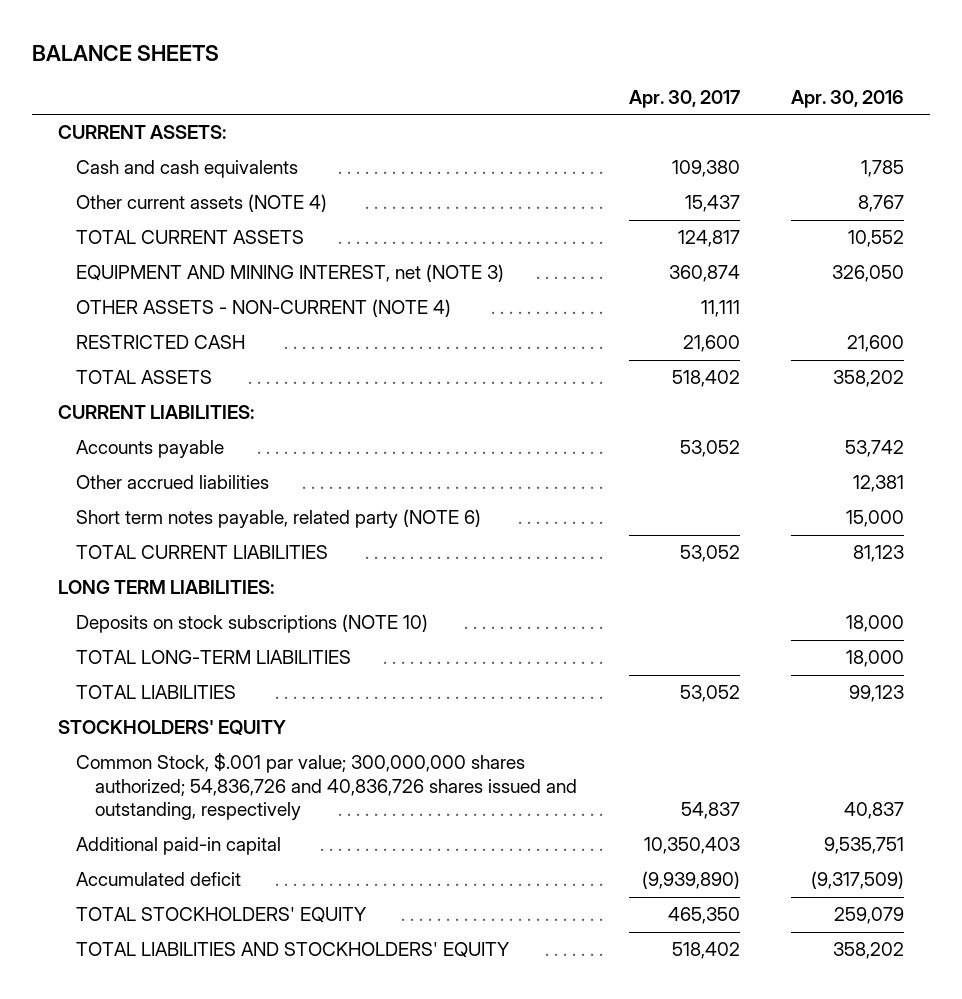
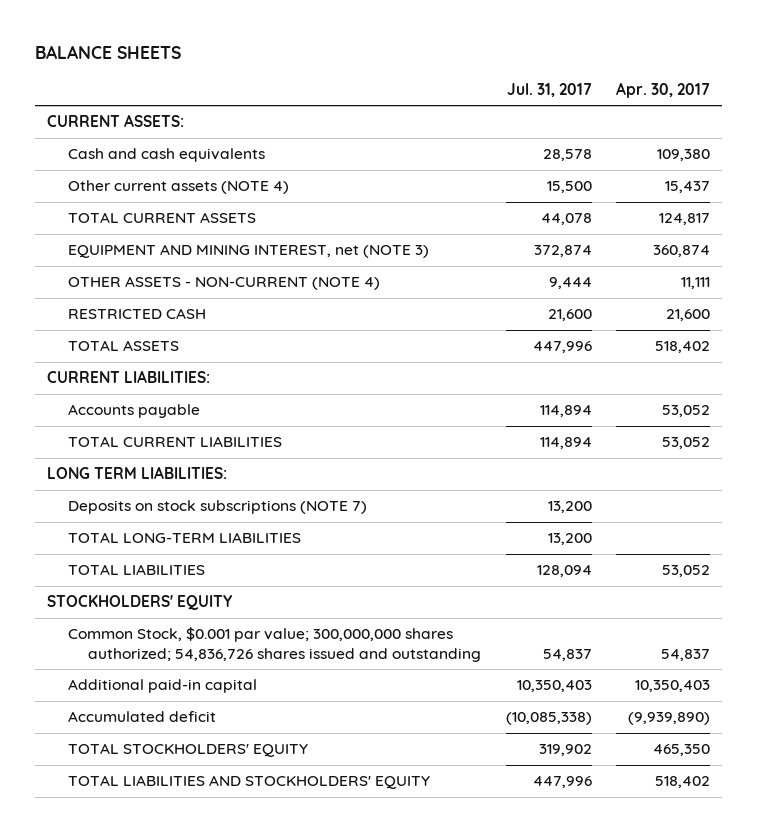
[791,89,905,108] Apr. 30, 2016 -> none
none -> [506,83,592,98] Jul. 31, 2017
[76,475,270,490] Other accrued liabilities -> none
[76,509,482,529] Short term notes payable, related party (NOTE 6) -> none
[76,614,429,634] Deposits on stock subscriptions (NOTE 10) -> [67,500,367,515] Deposits on stock subscriptions (NOTE 7)
[76,753,577,821] Common Stock, $.001 par value; 300,000,000 shares authorized; 54,836,726 and 40,836,726 shares issued and outstanding, respectively -> [67,627,482,662] Common Stock, $0.001 par value; 300,000,000 shares authorized; 54,836,726 shares issued and outstanding

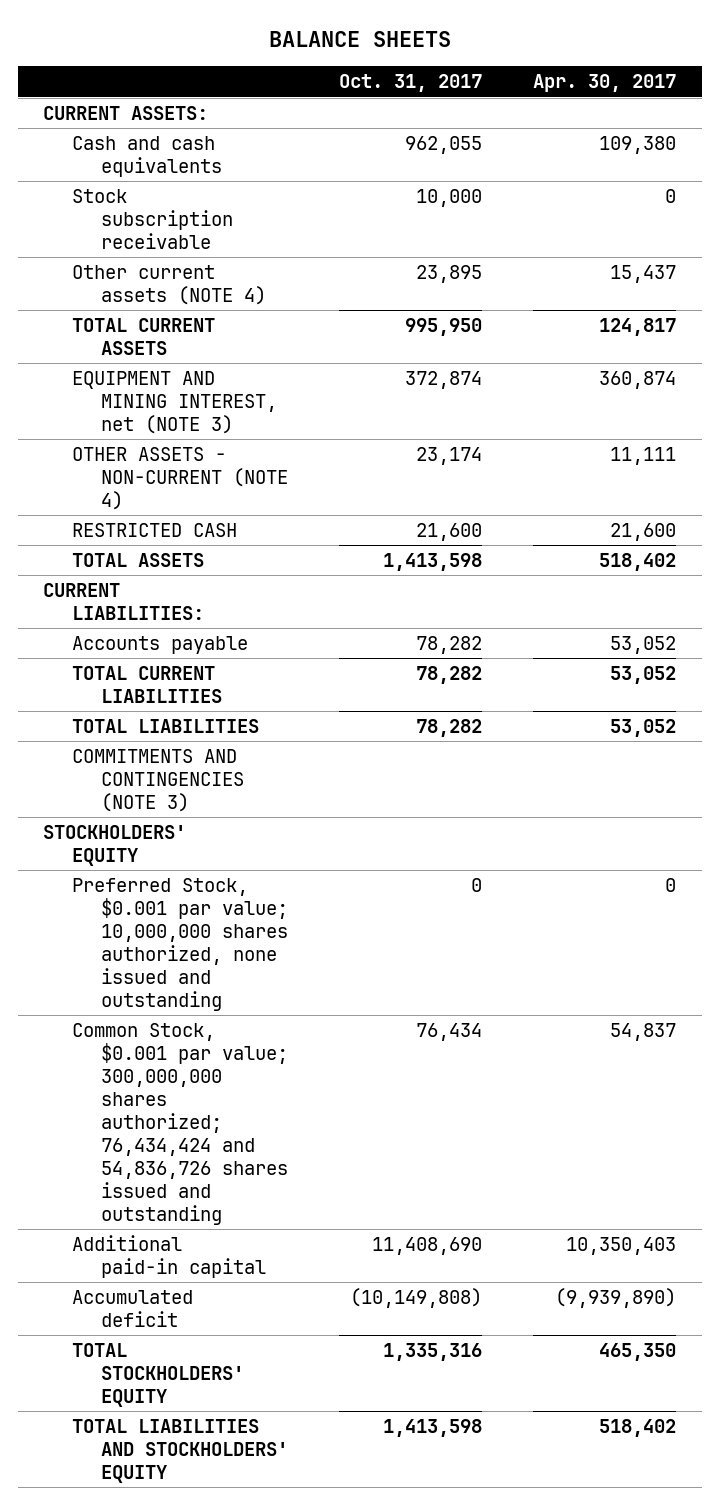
[506,83,592,98] Jul. 31, 2017 -> none
none -> [339,74,483,93] Oct. 31, 2017
none -> [72,189,233,249] Stock subscription receivable
[46,466,227,480] LONG TERM LIABILITIES: -> none
[67,500,367,515] Deposits on stock subscriptions (NOTE 7) -> none
[67,532,301,544] TOTAL LONG-TERM LIABILITIES -> none
none -> [72,749,244,812] COMMITMENTS AND CONTINGENCIES (NOTE 3)
none -> [72,878,288,1011] Preferred Stock, $0.001 par value; 10,000,000 shares authorized, none issued and outstanding
[67,627,482,662] Common Stock, $0.001 par value; 300,000,000 shares authorized; 54,836,726 shares issued and outstanding -> [72,1023,288,1225] Common Stock, $0.001 par value; 300,000,000 shares authorized; 76,434,424 and 54,836,726 shares issued and outstanding

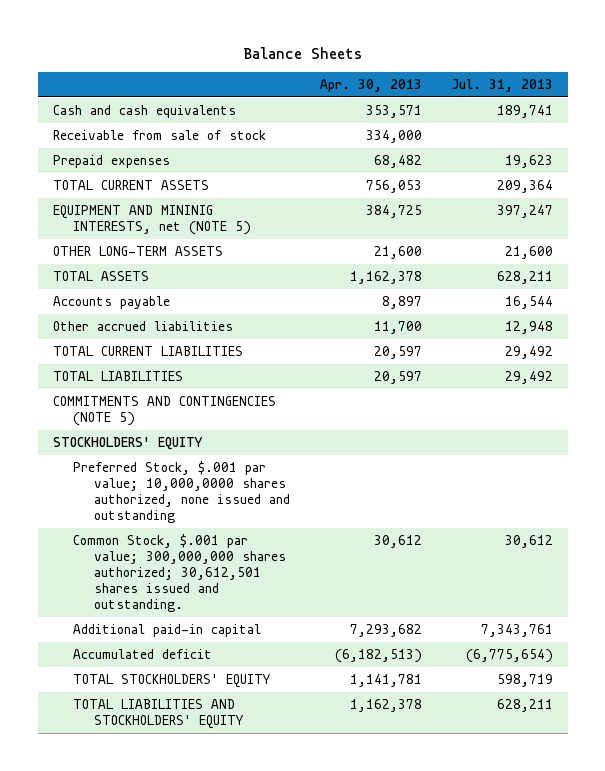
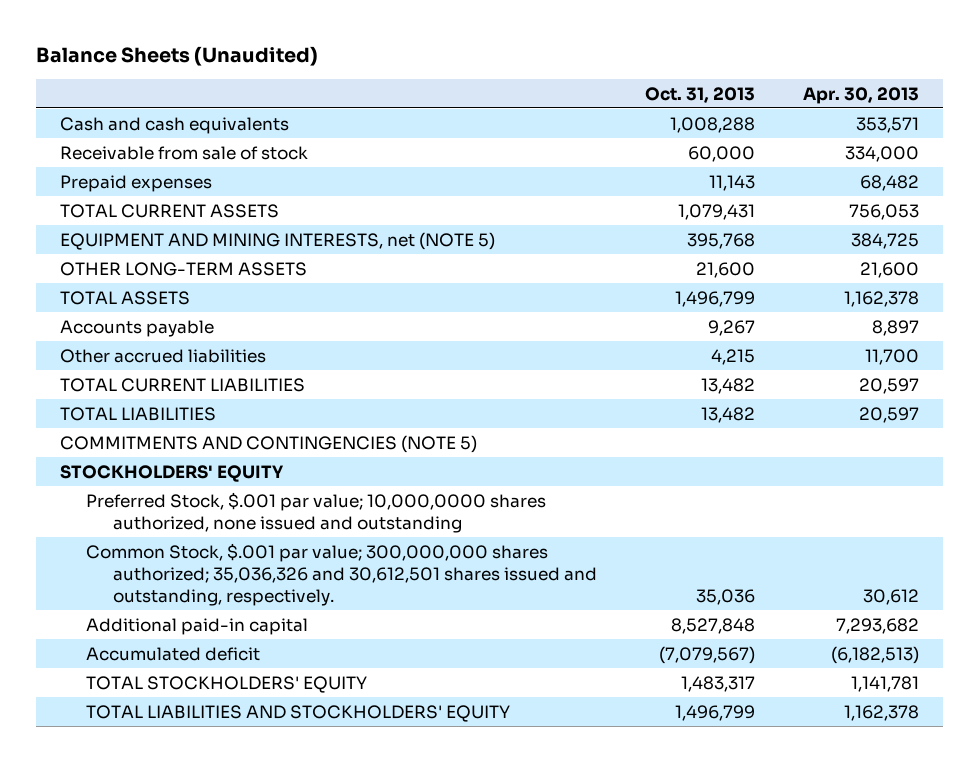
[242,46,362,59] Balance Sheets -> [35,46,318,67] Balance Sheets (Unaudited)
[451,79,553,93] Jul. 31, 2013 -> none
none -> [645,86,756,103] Oct. 31, 2013
[52,205,252,236] EQUIPMENT AND MININIG INTERESTS, net (NOTE 5) -> [59,231,495,250] EQUIPMENT AND MINING INTERESTS, net (NOTE 5)
[73,534,286,613] Common Stock, $.001 par value; 300,000,000 shares authorized; 30,612,501 shares issued and outstanding. -> [86,542,598,606] Common Stock, $.001 par value; 300,000,000 shares authorized; 35,036,326 and 30,612,501 shares issued and outstanding, respectively.

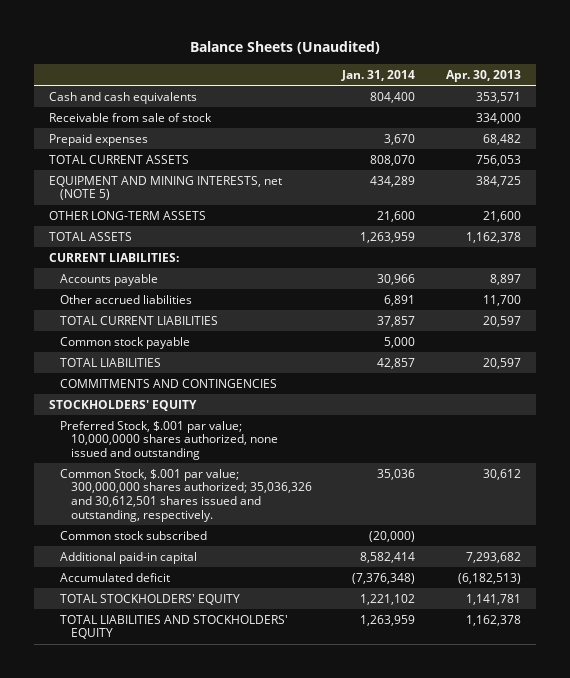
[645,86,756,103] Oct. 31, 2013 -> none
none -> [341,69,416,81] Jan. 31, 2014
none -> [49,252,180,262] CURRENT LIABILITIES:
none -> [60,336,191,349] Common stock payable
[59,434,477,453] COMMITMENTS AND CONTINGENCIES (NOTE 5) -> [60,378,278,388] COMMITMENTS AND CONTINGENCIES
none -> [60,530,208,540] Common stock subscribed

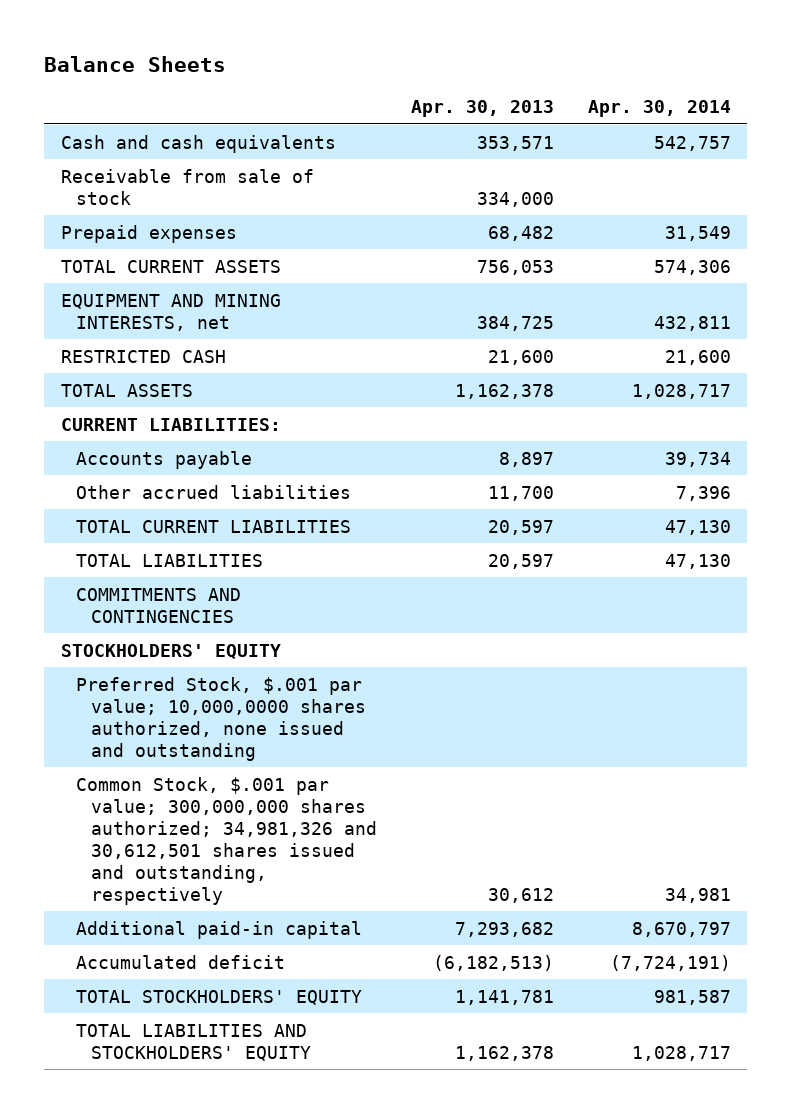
[190,41,381,55] Balance Sheets (Unaudited) -> [43,55,226,72] Balance Sheets
[341,69,416,81] Jan. 31, 2014 -> none
none -> [587,100,731,118] Apr. 30, 2014
[49,175,283,201] EQUIPMENT AND MINING INTERESTS, net (NOTE 5) -> [60,293,281,331] EQUIPMENT AND MINING INTERESTS, net
[49,210,207,220] OTHER LONG-TERM ASSETS -> [60,349,226,363] RESTRICTED CASH
[60,336,191,349] Common stock payable -> none
[60,530,208,540] Common stock subscribed -> none
[60,468,313,522] Common Stock, $.001 par value; 300,000,000 shares authorized; 35,036,326 and 30,612,501 shares issued and outstanding, respectively. -> [75,776,377,905] Common Stock, $.001 par value; 300,000,000 shares authorized; 34,981,326 and 30,612,501 shares issued and outstanding, respectively

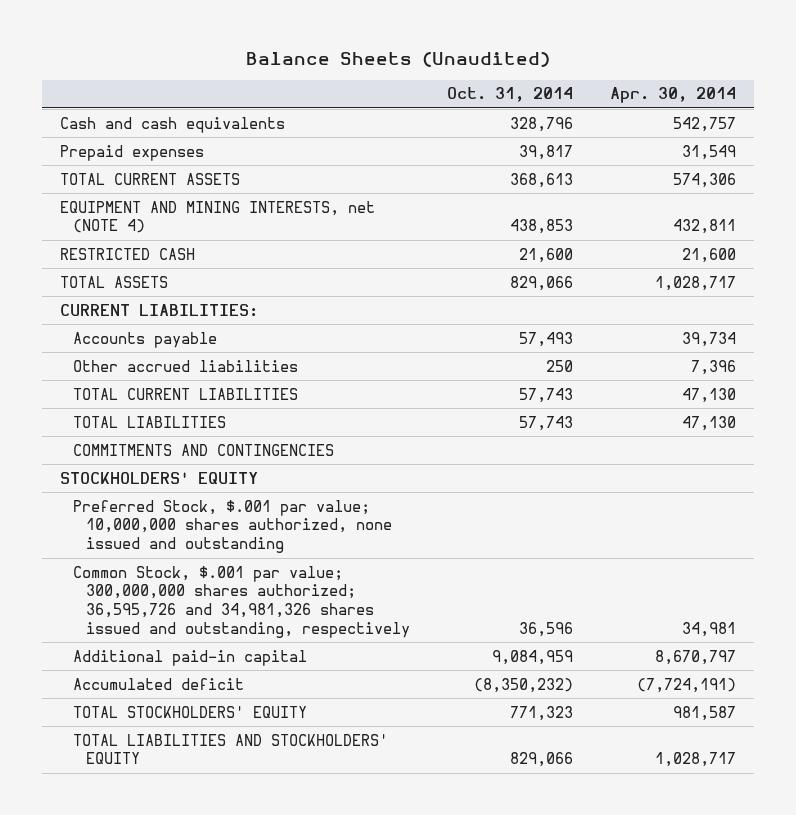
[43,55,226,72] Balance Sheets -> [245,51,550,67] Balance Sheets (Unaudited)
[410,100,554,118] Apr. 30, 2013 -> none
none -> [446,87,573,103] Oct. 31, 2014
[60,168,314,205] Receivable from sale of stock -> none
[60,293,281,331] EQUIPMENT AND MINING INTERESTS, net -> [60,200,376,234] EQUIPMENT AND MINING INTERESTS, net (NOTE 4)
[75,676,366,761] Preferred Stock, $.001 par value; 10,000,0000 shares authorized, none issued and outstanding -> [73,499,393,554] Preferred Stock, $.001 par value; 10,000,000 shares authorized, none issued and outstanding
[75,776,377,905] Common Stock, $.001 par value; 300,000,000 shares authorized; 34,981,326 and 30,612,501 shares issued and outstanding, respectively -> [73,565,411,638] Common Stock, $.001 par value; 300,000,000 shares authorized; 36,595,726 and 34,981,326 shares issued and outstanding, respectively

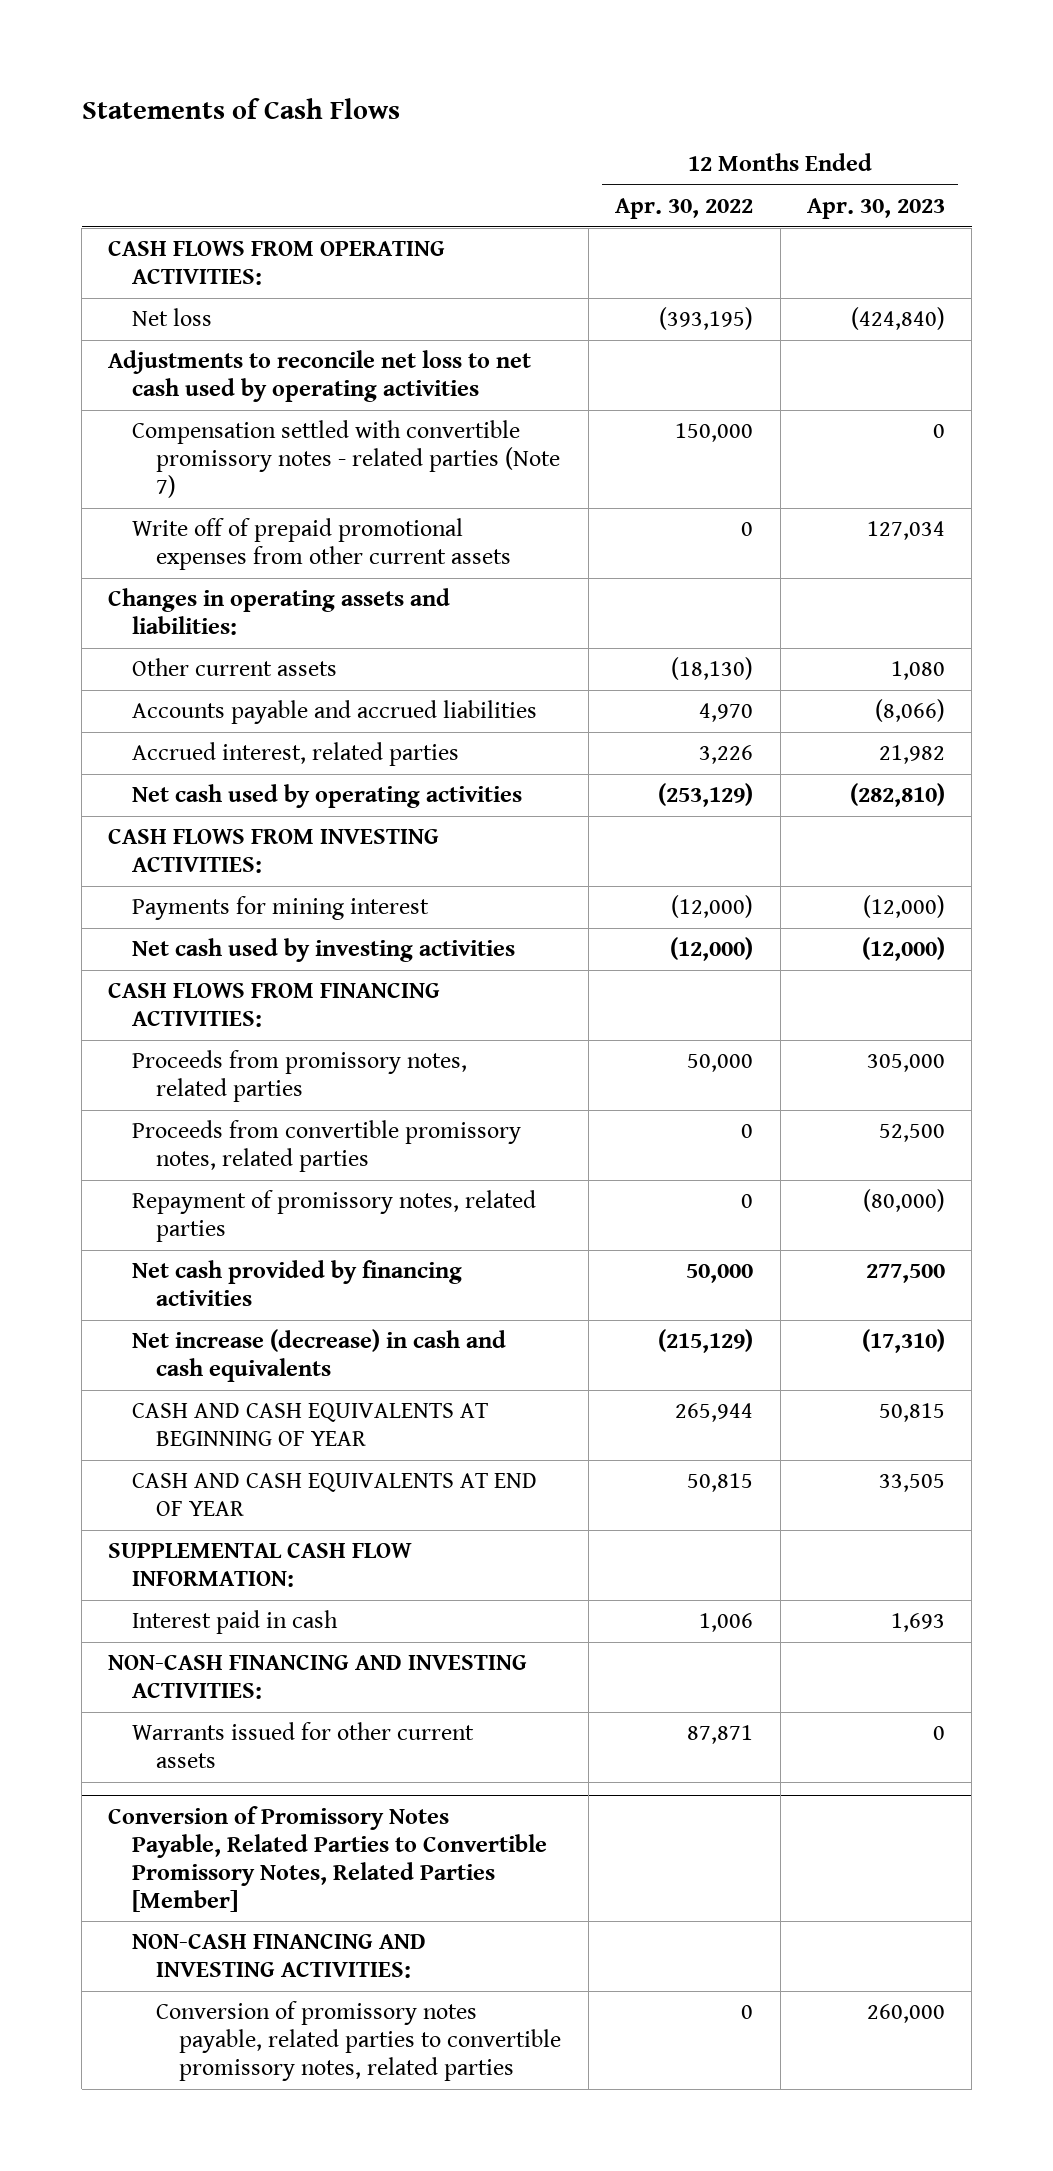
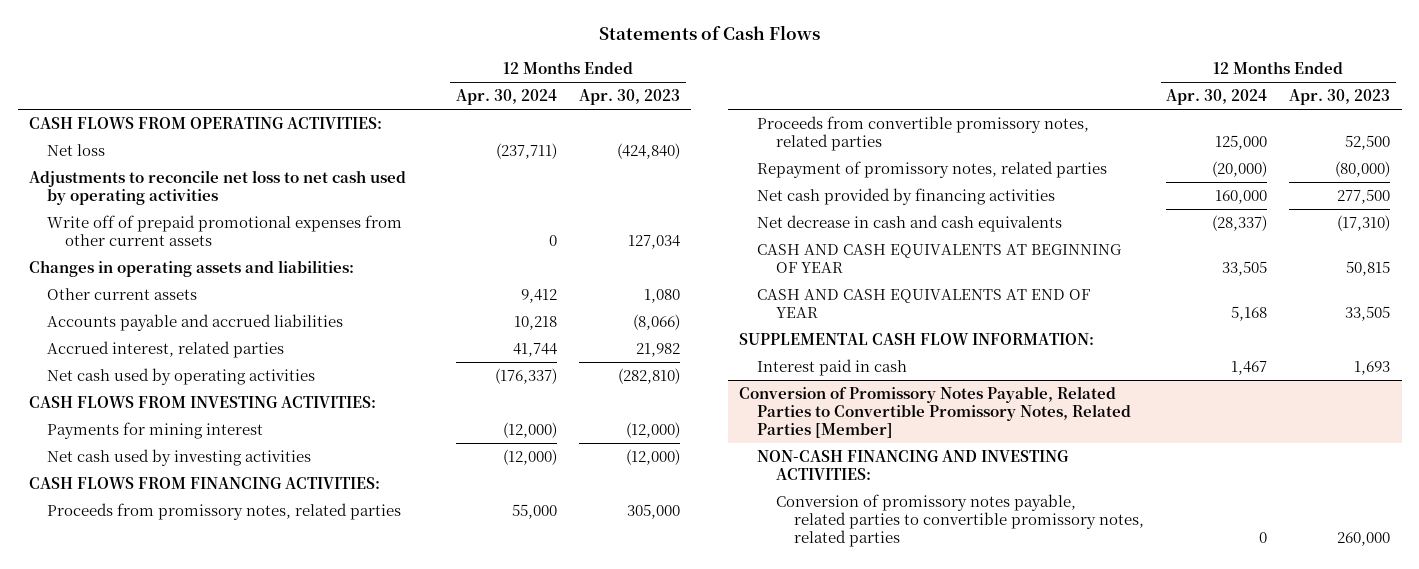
[615,198,754,220] Apr. 30, 2022 -> none
none -> [455,89,557,106] Apr. 30, 2024
[132,420,560,499] Compensation settled with convertible promissory notes - related parties (Note 7) -> none
[132,1329,507,1383] Net increase (decrease) in cash and cash equivalents -> [757,214,1063,232] Net decrease in cash and cash equivalents
[108,1655,528,1700] NON-CASH FINANCING AND INVESTING ACTIVITIES: -> none
[132,1722,475,1769] Warrants issued for other current assets -> none

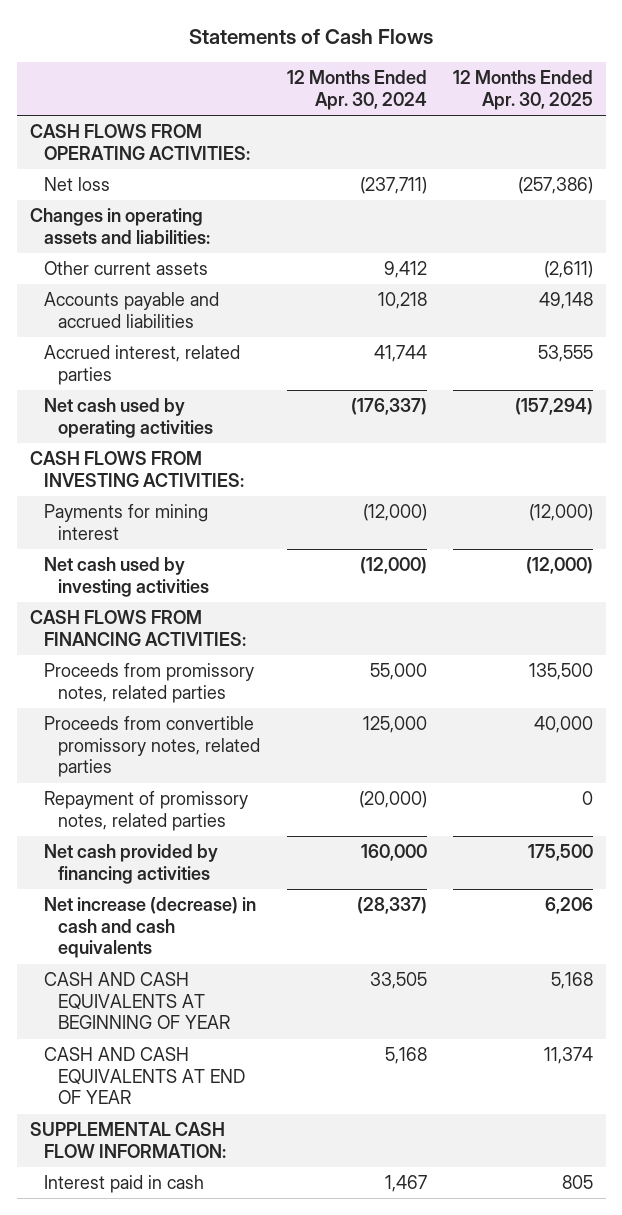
[578,89,680,106] Apr. 30, 2023 -> none
none -> [452,70,593,111] 12 Months Ended Apr. 30, 2025
[28,169,406,205] Adjustments to reconcile net loss to net cash used by operating activities -> none
[46,214,402,246] Write off of prepaid promotional expenses from other current assets -> none
[757,214,1063,232] Net decrease in cash and cash equivalents -> [44,897,257,959] Net increase (decrease) in cash and cash equivalents
[739,385,1132,438] Conversion of Promissory Notes Payable, Related Parties to Convertible Promissory Notes, Related Parties [Member] -> none
[757,449,1070,480] NON-CASH FINANCING AND INVESTING ACTIVITIES: -> none
[775,493,1145,547] Conversion of promissory notes payable, related parties to convertible promissory notes, related parties -> none

